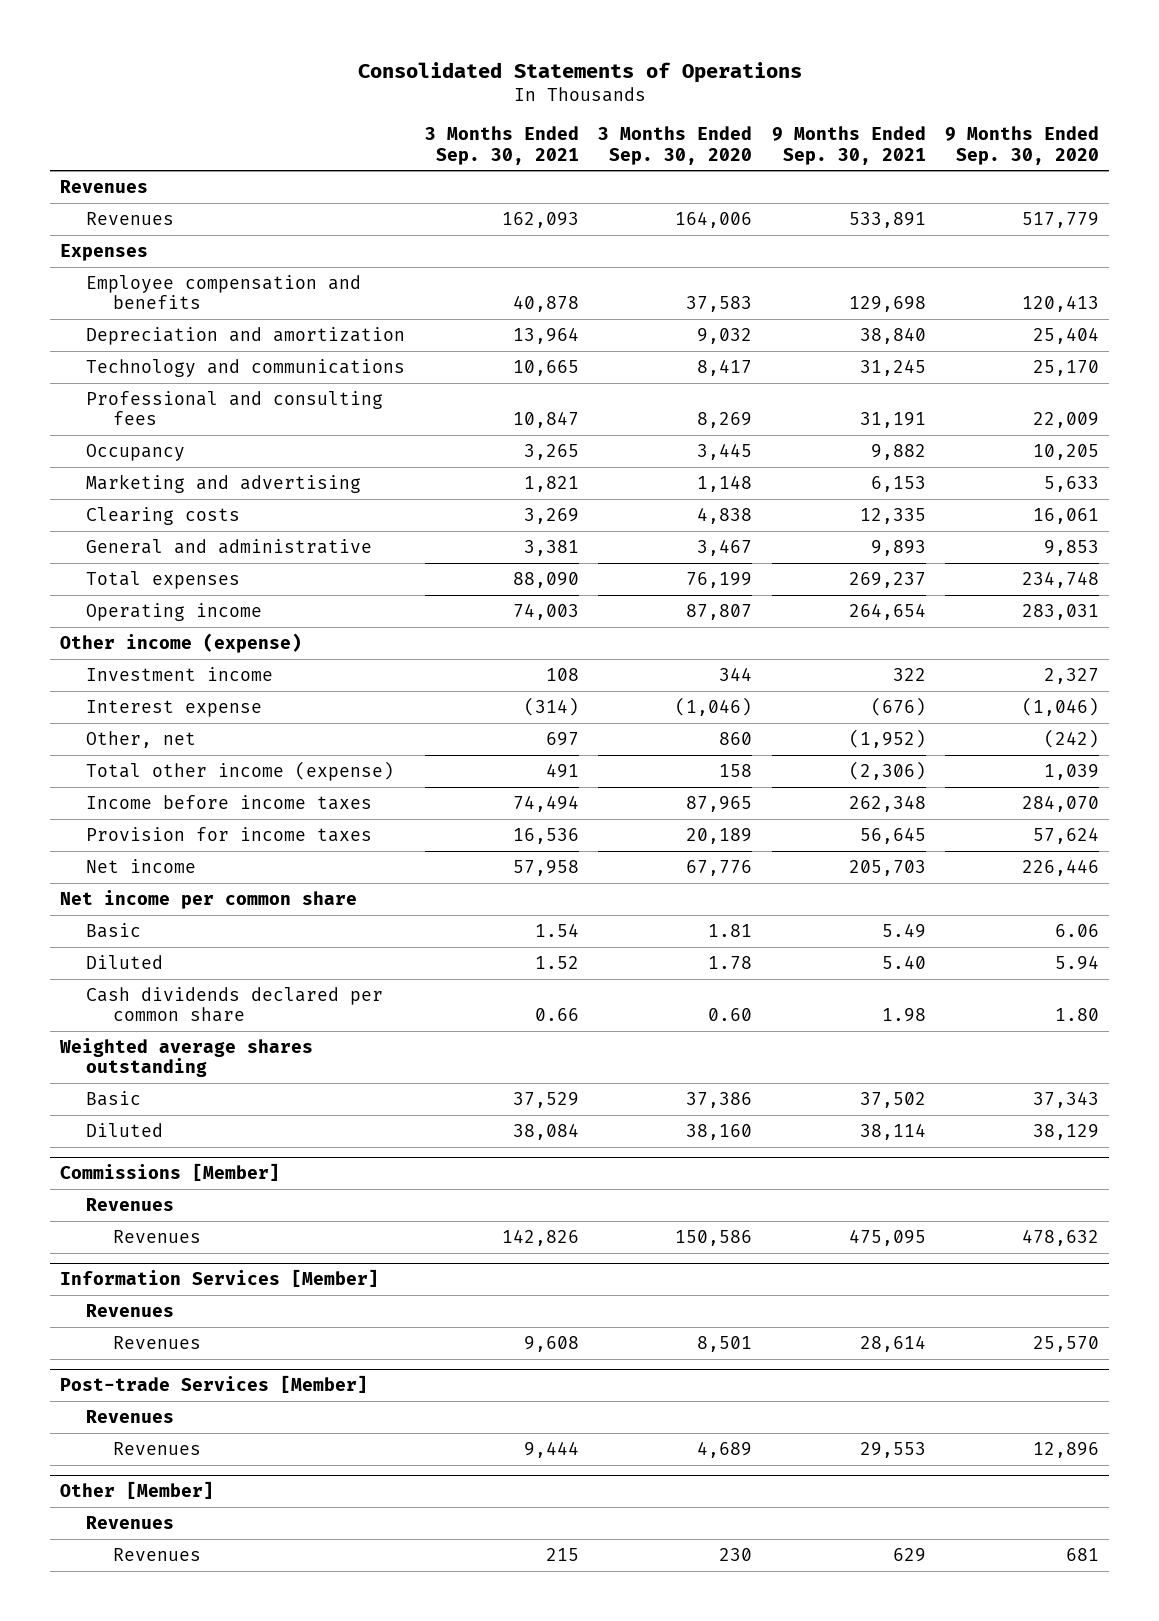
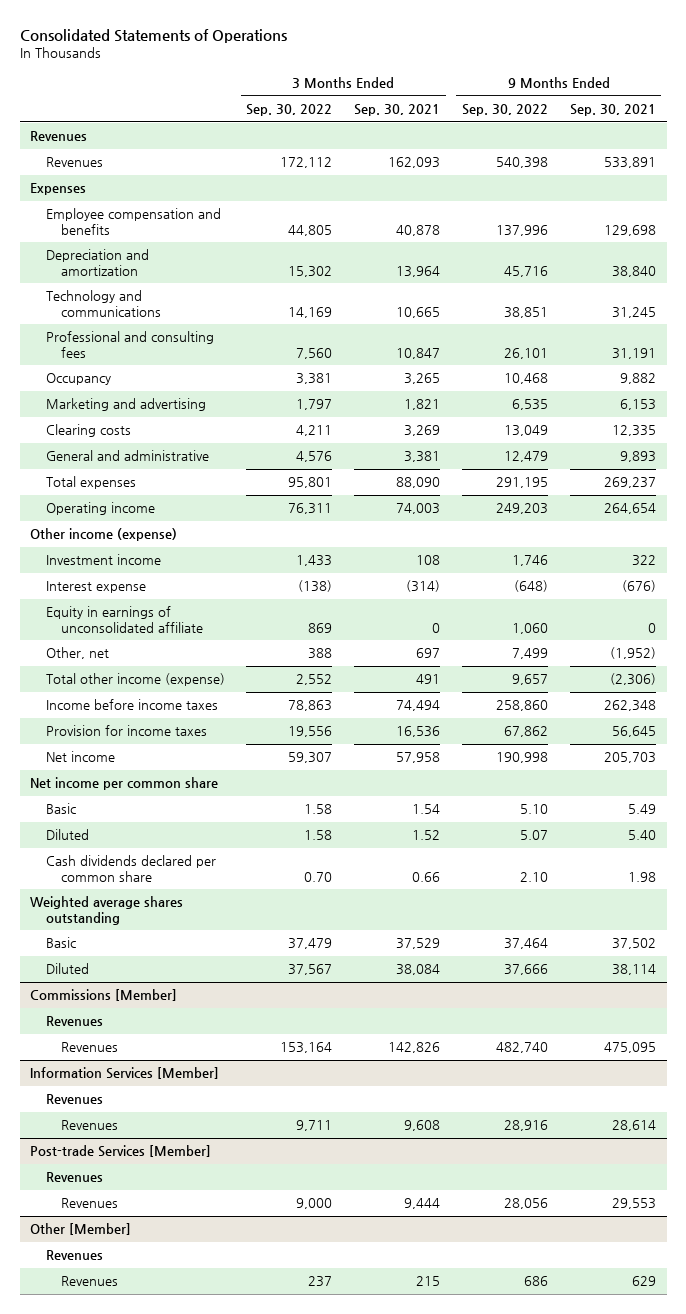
[598,126,753,165] 3 Months Ended Sep. 30, 2020 -> none
[945,126,1100,165] 9 Months Ended Sep. 30, 2020 -> none
none -> [246,104,333,117] Sep. 30, 2022
none -> [461,104,548,117] Sep. 30, 2022
none -> [45,606,203,634] Equity in earnings of unconsolidated affiliate

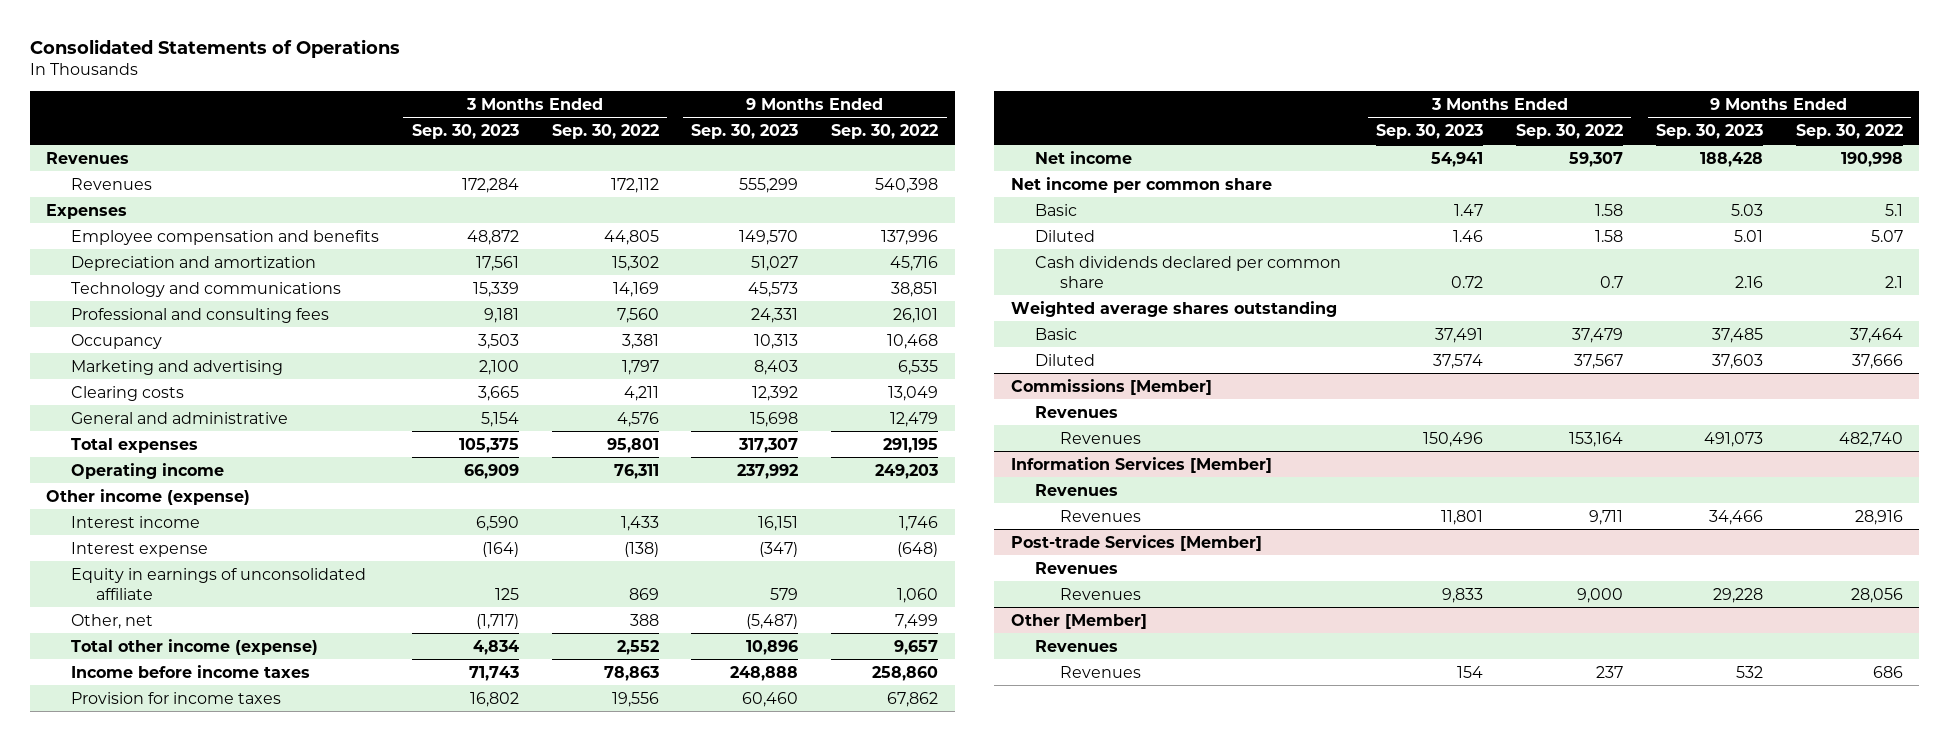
[354,104,441,117] Sep. 30, 2021 -> none
[569,104,656,117] Sep. 30, 2021 -> none
none -> [411,124,519,140] Sep. 30, 2023
none -> [691,124,799,140] Sep. 30, 2023
[45,554,161,566] Investment income -> [70,515,200,528] Interest income
[519,804,548,815] 5.10 -> [1884,203,1903,216] 5.1
[304,872,333,883] 0.70 -> [1600,275,1624,288] 0.7
[519,872,548,883] 2.10 -> [1884,275,1903,288] 2.1

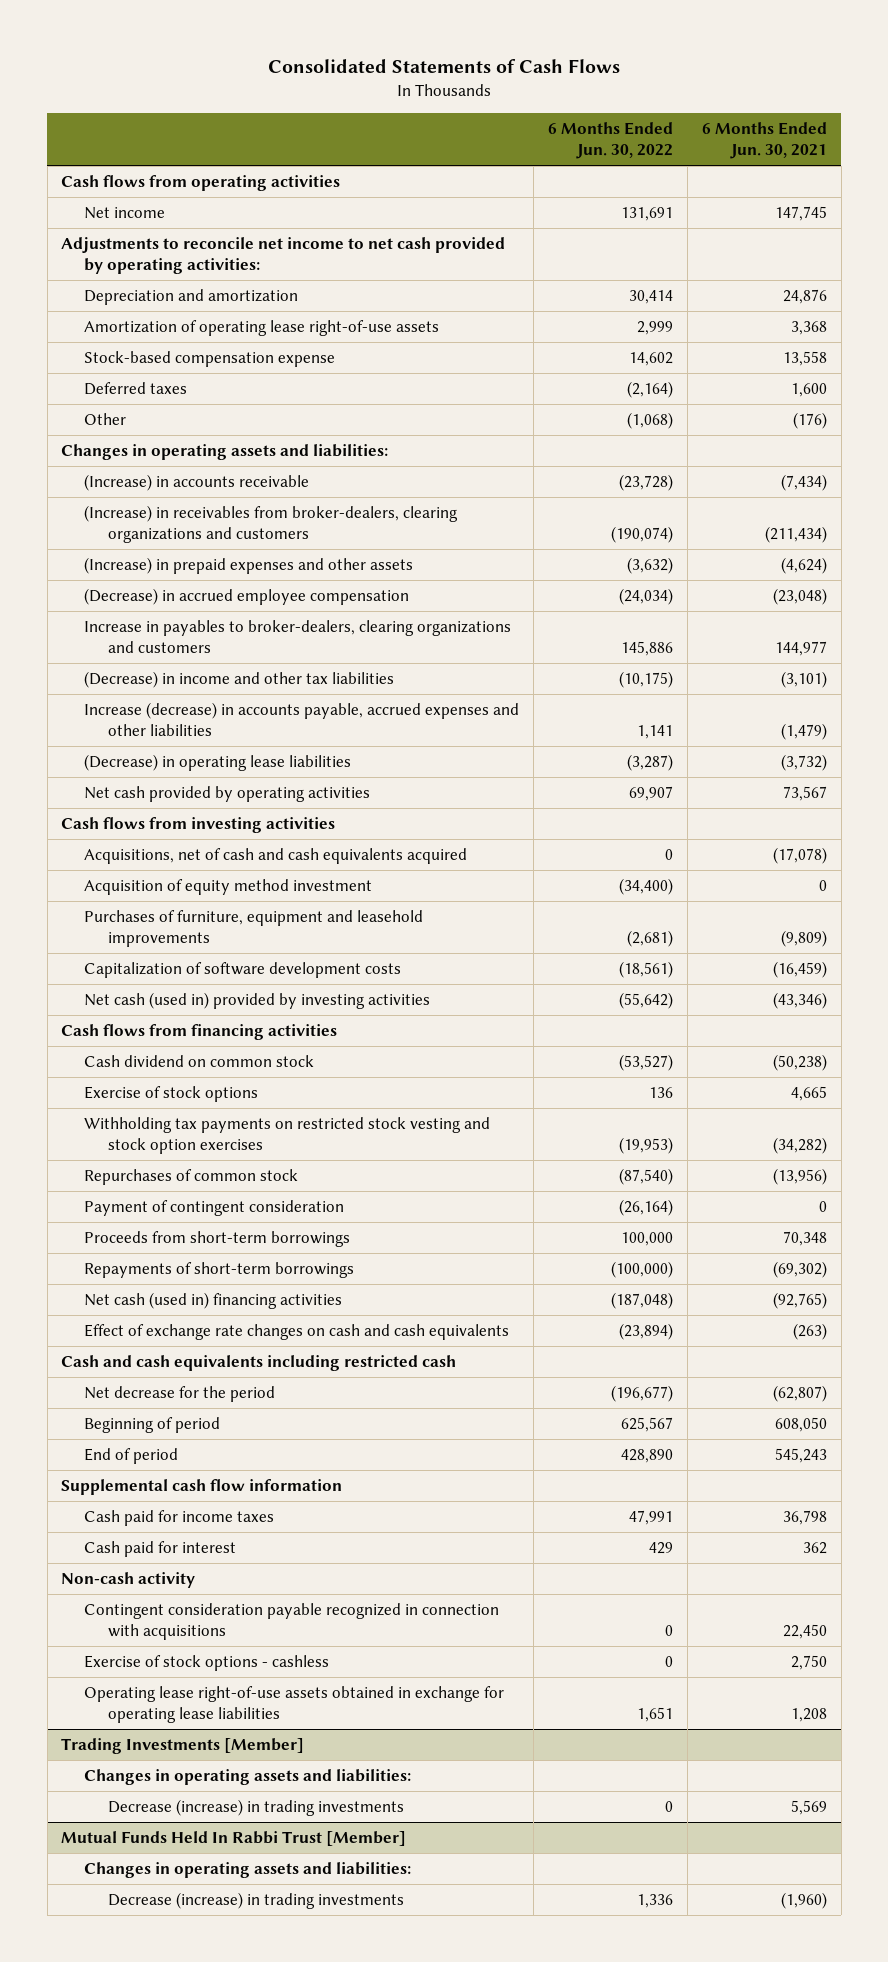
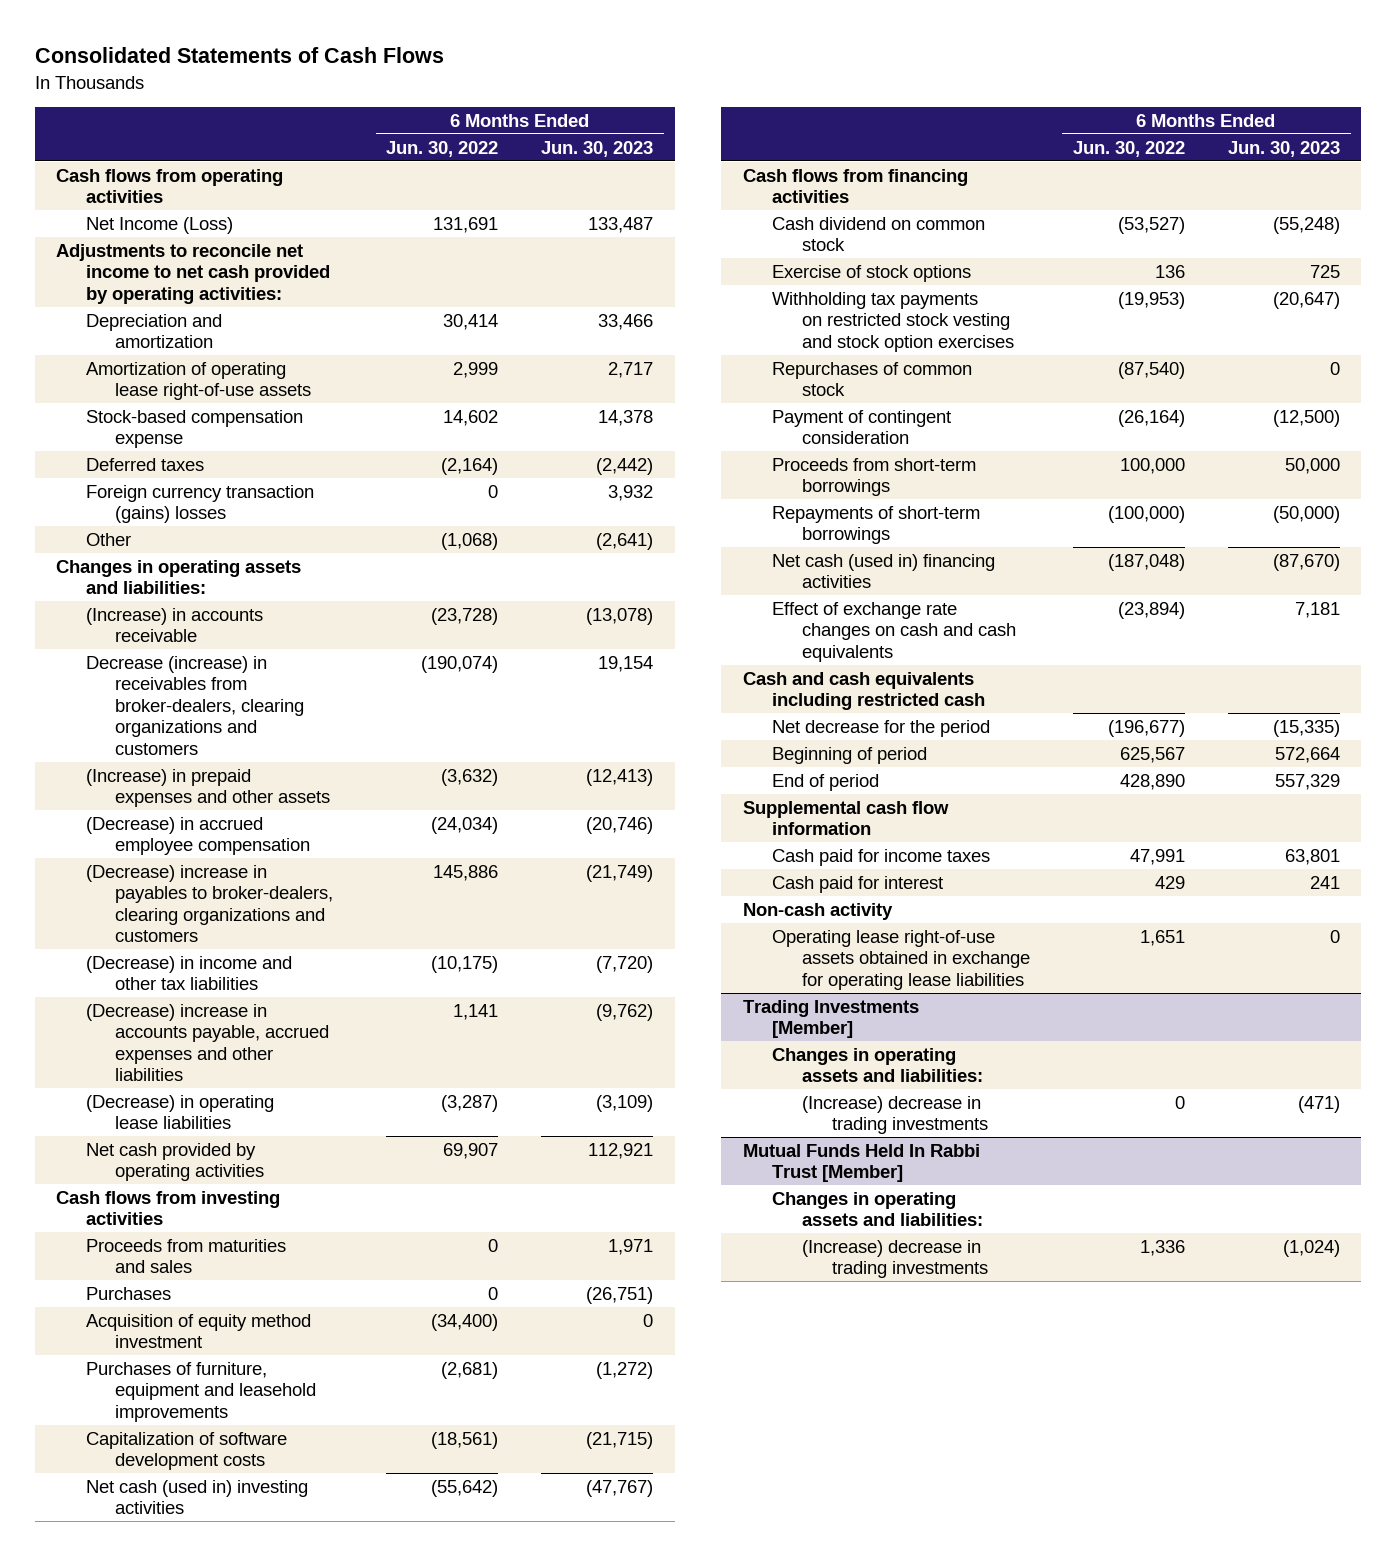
[701,122,827,160] 6 Months Ended Jun. 30, 2021 -> none
none -> [541,140,654,157] Jun. 30, 2023
[84,206,166,219] Net income -> [85,216,233,234] Net Income (Loss)
none -> [85,484,314,524] Foreign currency transaction (gains) losses
[84,504,459,544] (Increase) in receivables from broker-dealers, clearing organizations and customers -> [85,655,305,755] Decrease (increase) in receivables from broker-dealers, clearing organizations and customers
[84,619,512,654] Increase in payables to broker-dealers, clearing organizations and customers -> [85,864,334,943] (Decrease) increase in payables to broker-dealers, clearing organizations and customers
[84,701,520,737] Increase (decrease) in accounts payable, accrued expenses and other liabilities -> [85,1003,330,1082] (Decrease) increase in accounts payable, accrued expenses and other liabilities
[84,847,468,864] Acquisitions, net of cash and cash equivalents acquired -> none
none -> [85,1238,286,1274] Proceeds from maturities and sales
none -> [85,1286,171,1300] Purchases
[84,991,431,1009] Net cash (used in) provided by investing activities -> [85,1479,308,1515] Net cash (used in) investing activities
[84,1602,500,1641] Contingent consideration payable recognized in connection with acquisitions -> none
[84,1654,330,1671] Exercise of stock options - cashless -> none
[107,1798,404,1816] Decrease (increase) in trading investments -> [801,1095,988,1135] (Increase) decrease in trading investments
[107,1891,404,1909] Decrease (increase) in trading investments -> [801,1239,988,1279] (Increase) decrease in trading investments

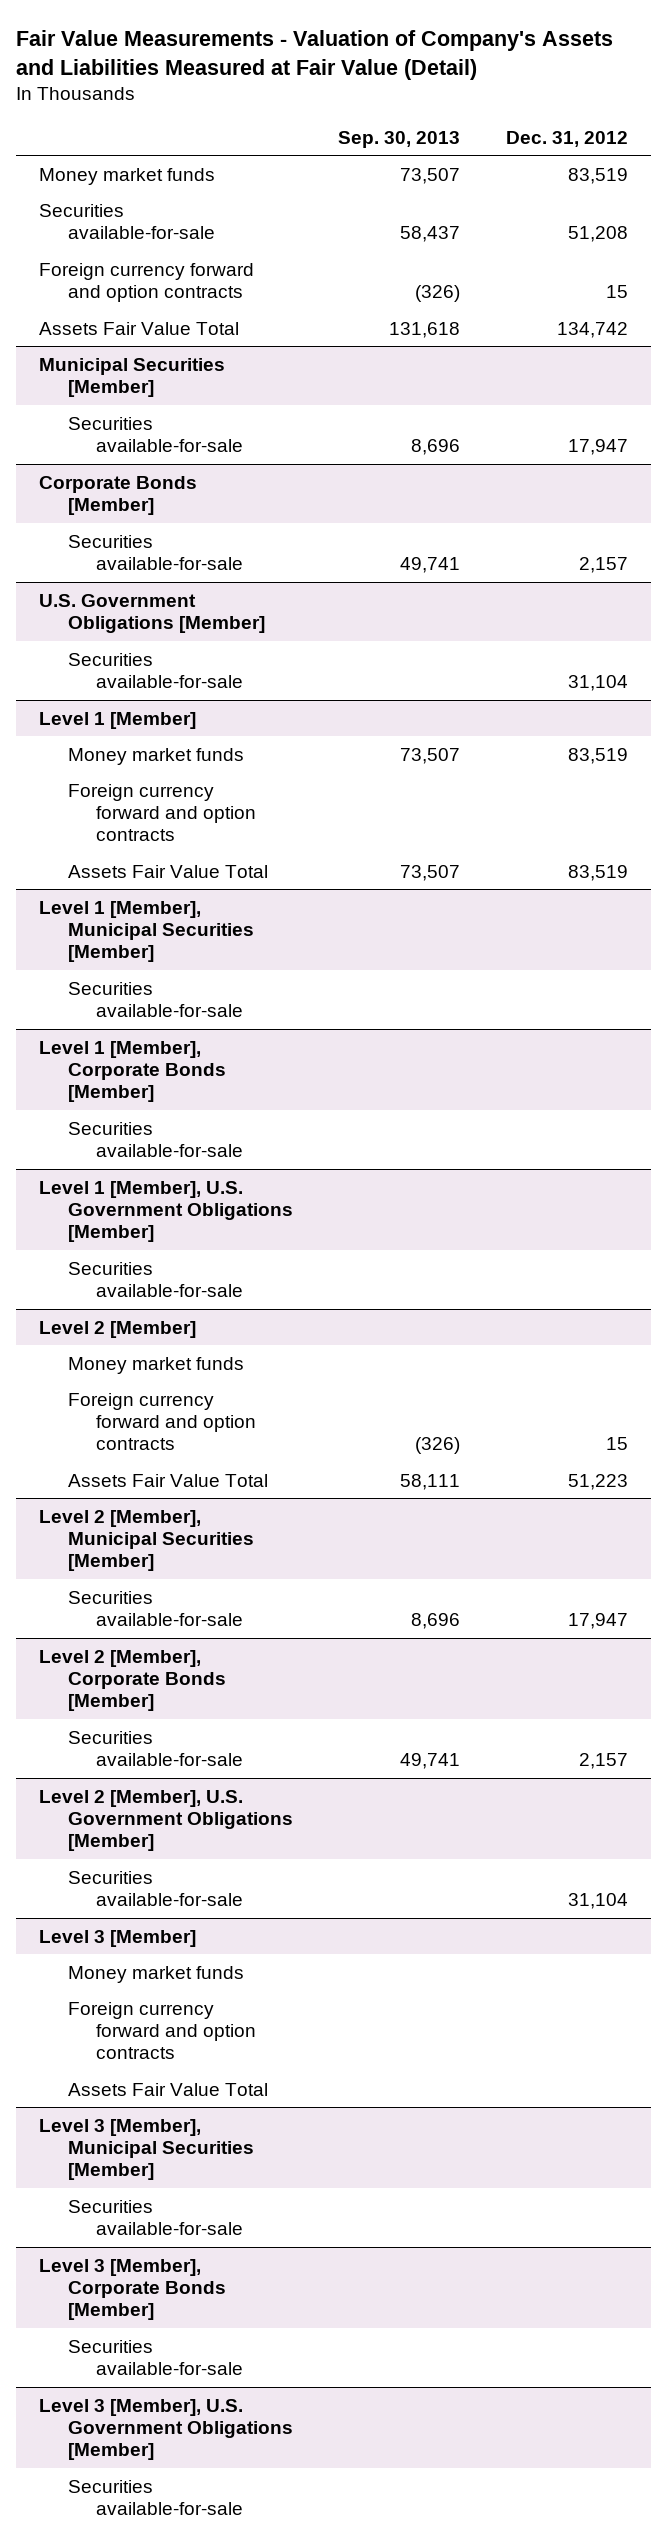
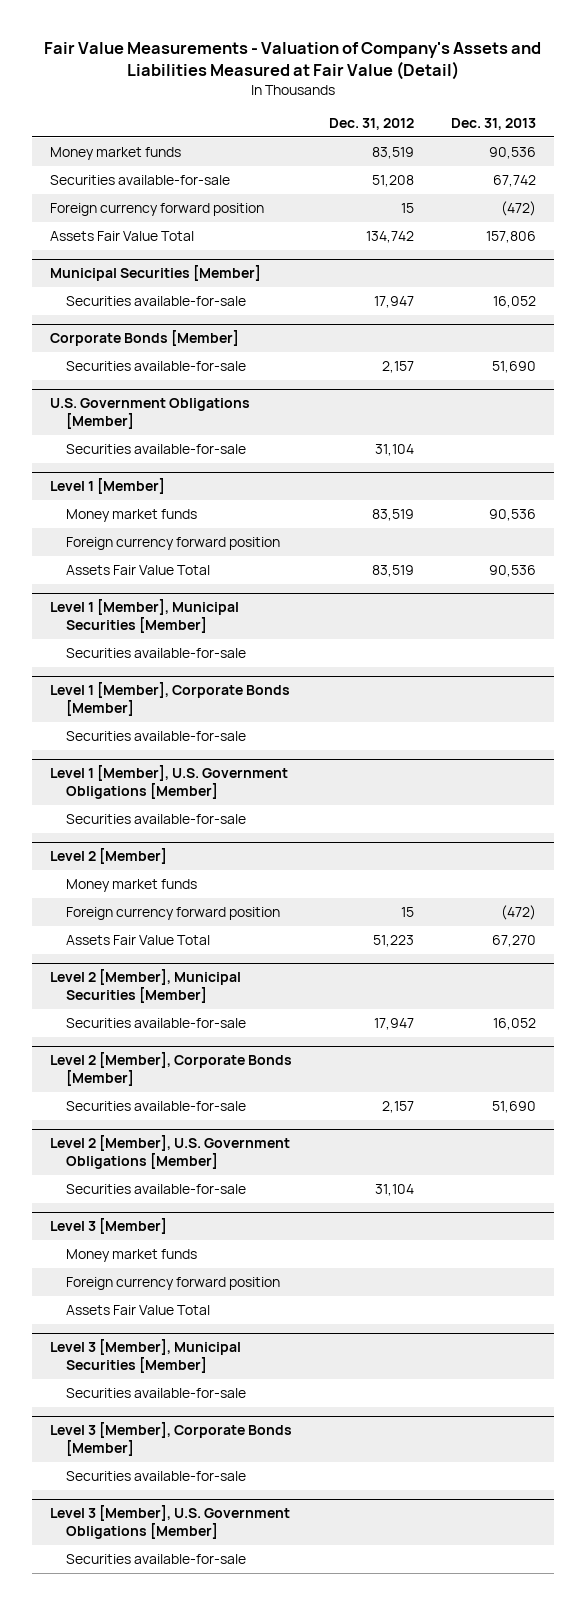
[338,130,461,148] Sep. 30, 2013 -> none
none -> [451,118,537,131] Dec. 31, 2013
[39,262,255,303] Foreign currency forward and option contracts -> [50,203,265,217] Foreign currency forward position
[67,783,256,842] Foreign currency forward and option contracts -> [66,537,281,551] Foreign currency forward position
[67,1392,256,1451] Foreign currency forward and option contracts -> [66,907,281,921] Foreign currency forward position
[67,2001,256,2060] Foreign currency forward and option contracts -> [66,1277,281,1291] Foreign currency forward position

